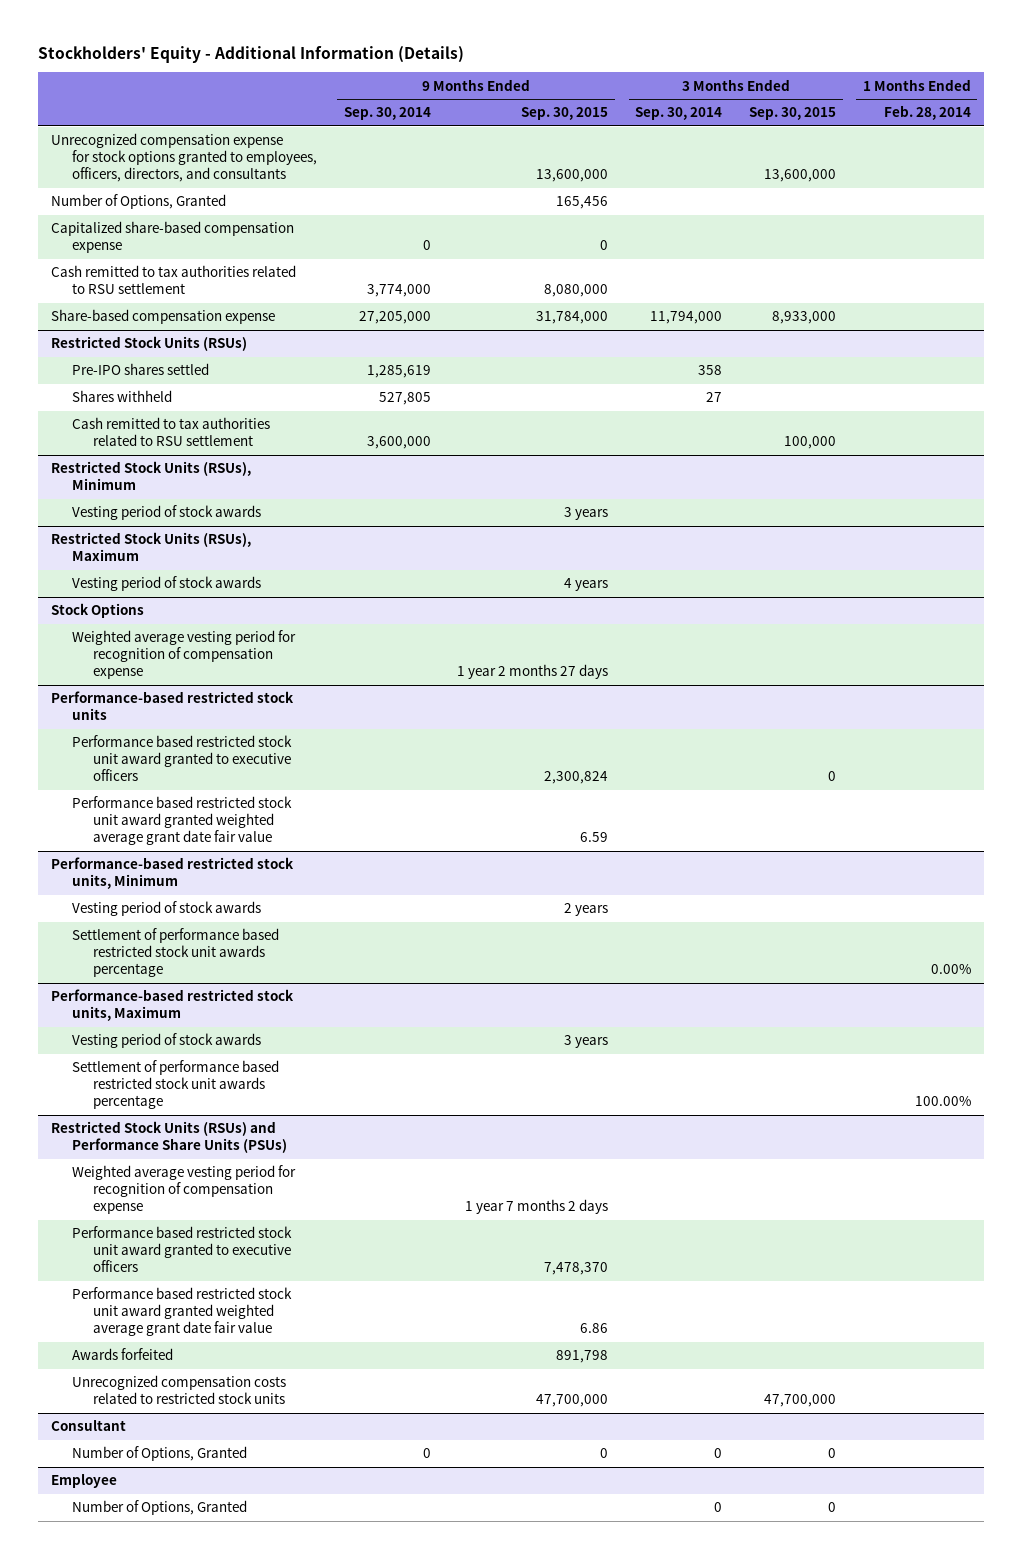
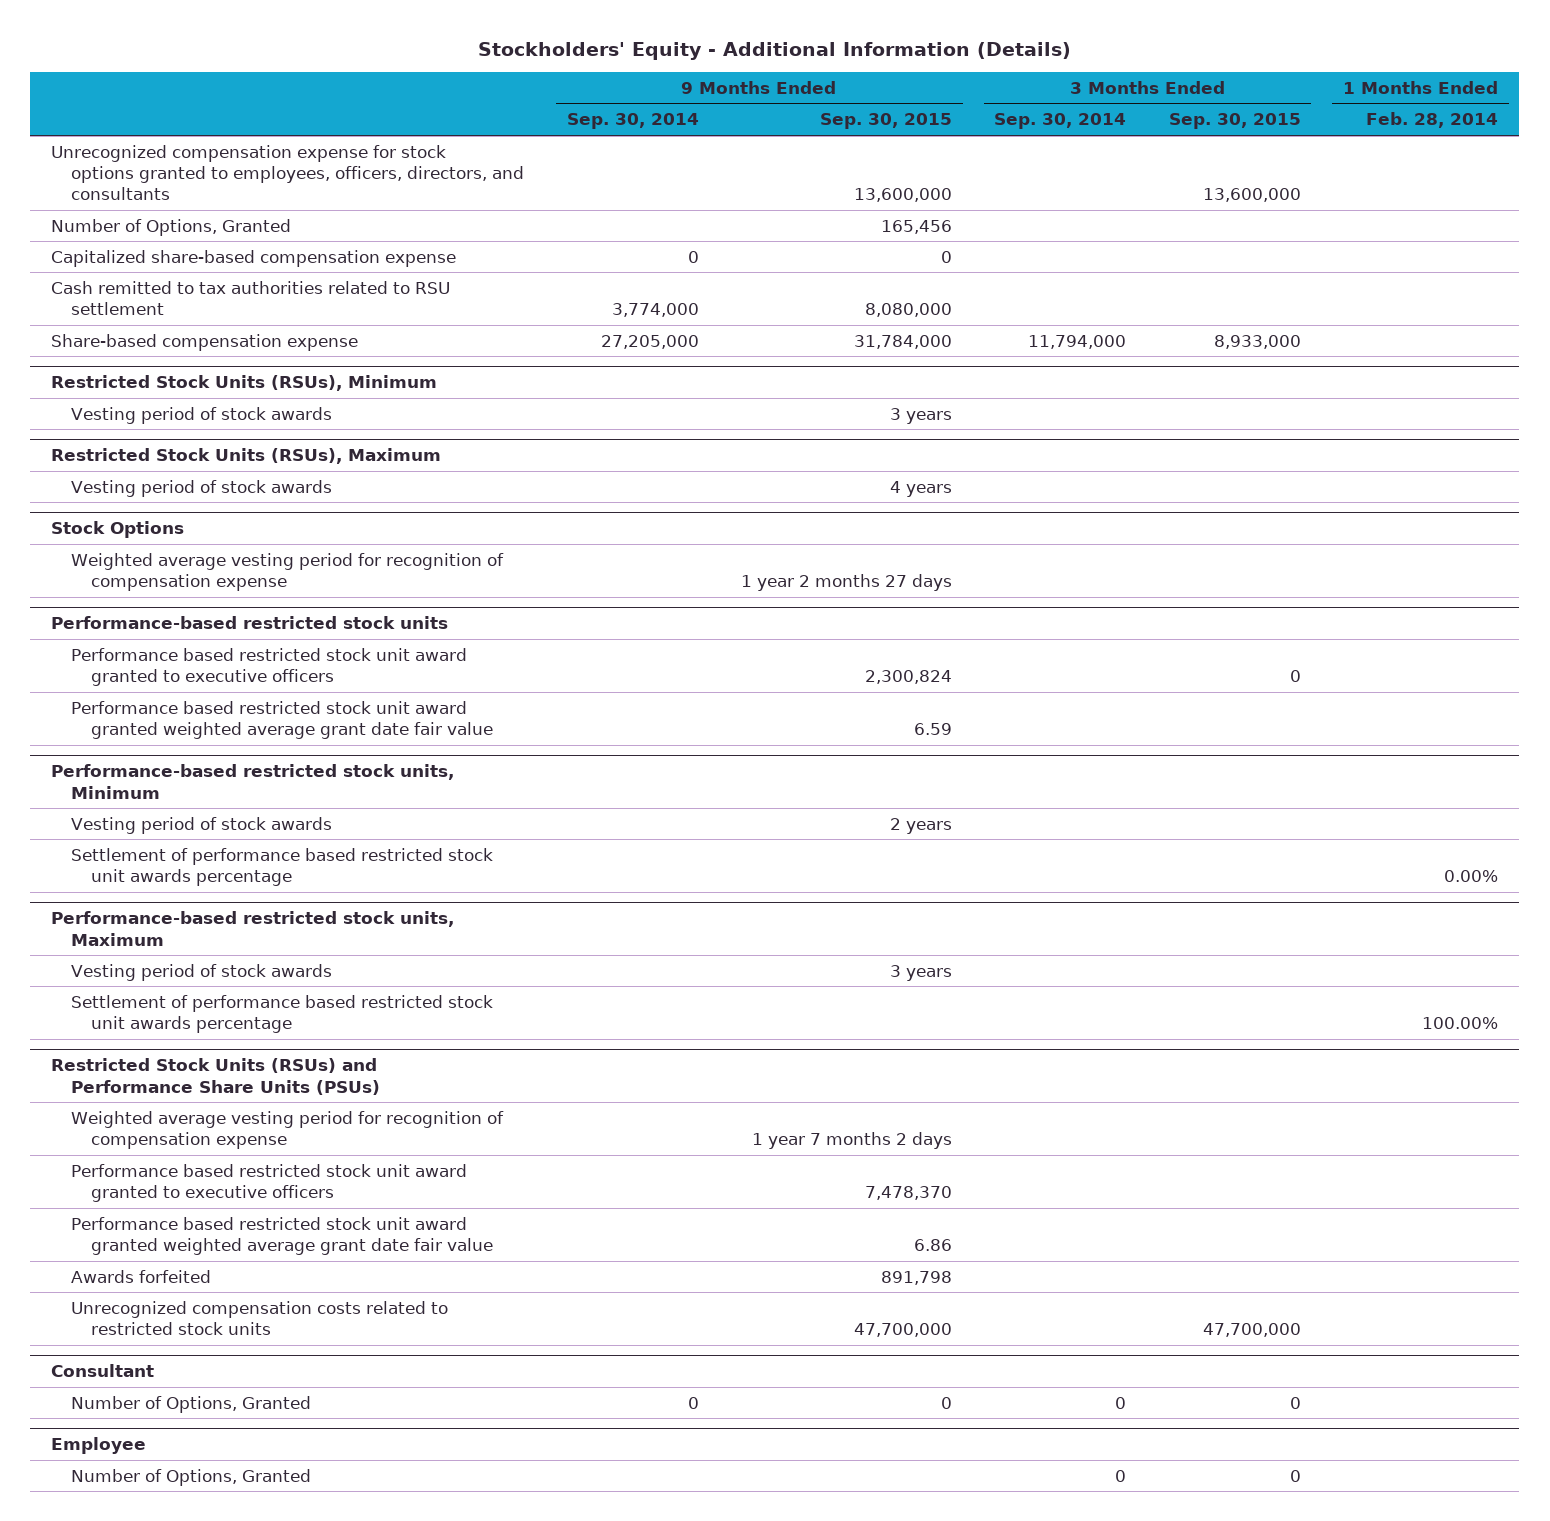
[51,336,248,352] Restricted Stock Units (RSUs) -> none
[71,363,209,376] Pre-IPO shares settled -> none
[71,390,172,403] Shares withheld -> none
[71,417,270,447] Cash remitted to tax authorities related to RSU settlement -> none

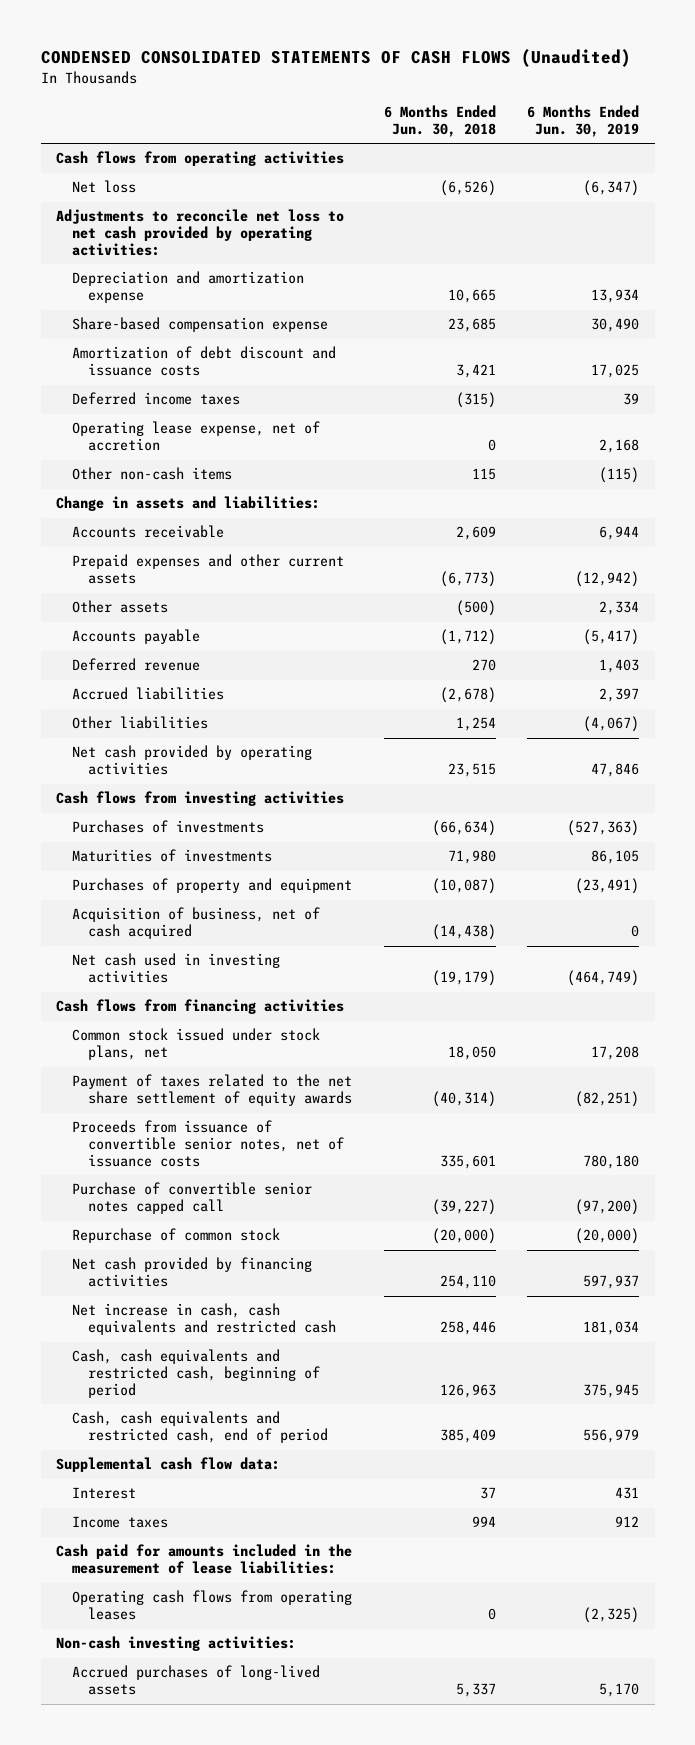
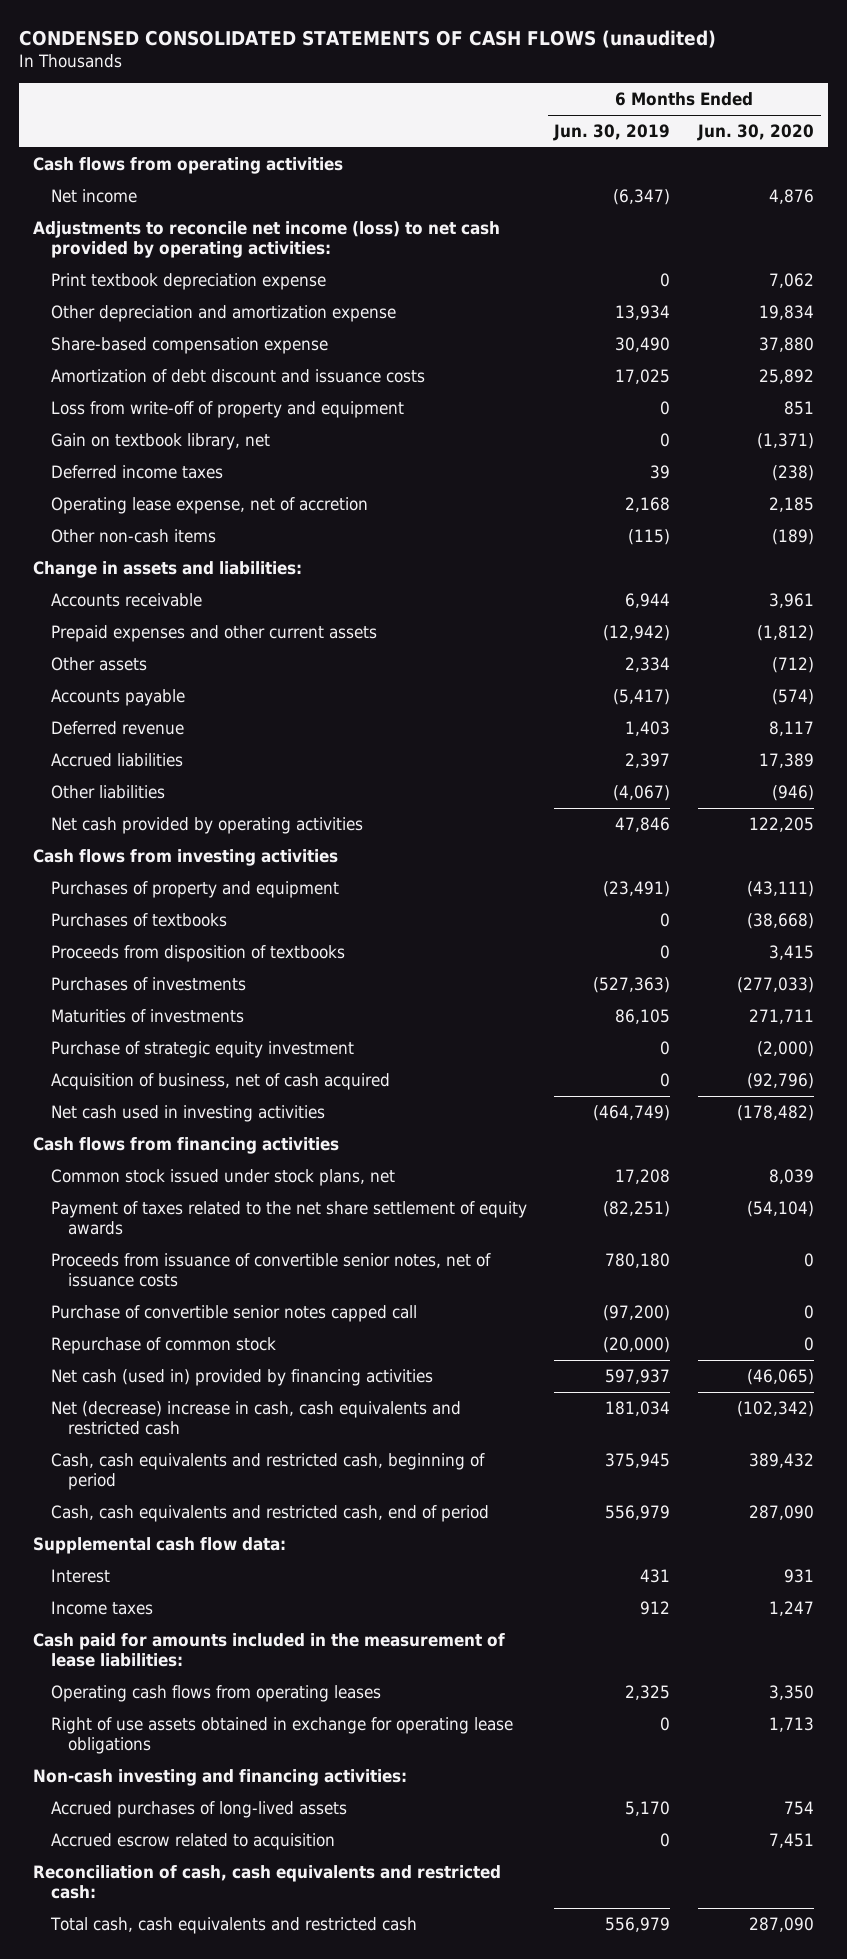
[40,49,631,68] CONDENSED CONSOLIDATED STATEMENTS OF CASH FLOWS (Unaudited) -> [19,29,717,48] CONDENSED CONSOLIDATED STATEMENTS OF CASH FLOWS (unaudited)
[383,104,496,137] 6 Months Ended Jun. 30, 2018 -> none
none -> [697,124,815,142] Jun. 30, 2020
[72,180,137,194] Net loss -> [50,188,137,203] Net income
[56,209,345,257] Adjustments to reconcile net loss to net cash provided by operating activities: -> [33,220,501,259] Adjustments to reconcile net income (loss) to net cash provided by operating activities:
none -> [50,272,326,290] Print textbook depreciation expense
[72,271,305,304] Depreciation and amortization expense -> [50,304,396,322] Other depreciation and amortization expense
none -> [50,400,404,418] Loss from write-off of property and equipment
none -> [50,432,270,450] Gain on textbook library, net
[72,878,353,894] Purchases of property and equipment -> [50,880,339,898] Purchases of property and equipment
none -> [50,912,227,927] Purchases of textbooks
none -> [50,944,345,962] Proceeds from disposition of textbooks
none -> [50,1040,354,1058] Purchase of strategic equity investment
[72,1257,313,1288] Net cash provided by financing activities -> [50,1368,433,1386] Net cash (used in) provided by financing activities
[72,1303,337,1336] Net increase in cash, cash equivalents and restricted cash -> [50,1400,461,1436] Net (decrease) increase in cash, cash equivalents and restricted cash
[583,1607,640,1624] (2,325) -> [625,1684,671,1700] 2,325
none -> [50,1716,513,1755] Right of use assets obtained in exchange for operating lease obligations
[56,1636,297,1652] Non-cash investing activities: -> [33,1768,408,1786] Non-cash investing and financing activities:
none -> [50,1832,335,1850] Accrued escrow related to acquisition
none -> [33,1864,502,1900] Reconciliation of cash, cash equivalents and restricted cash:
none -> [49,1916,417,1934] Total cash, cash equivalents and restricted cash

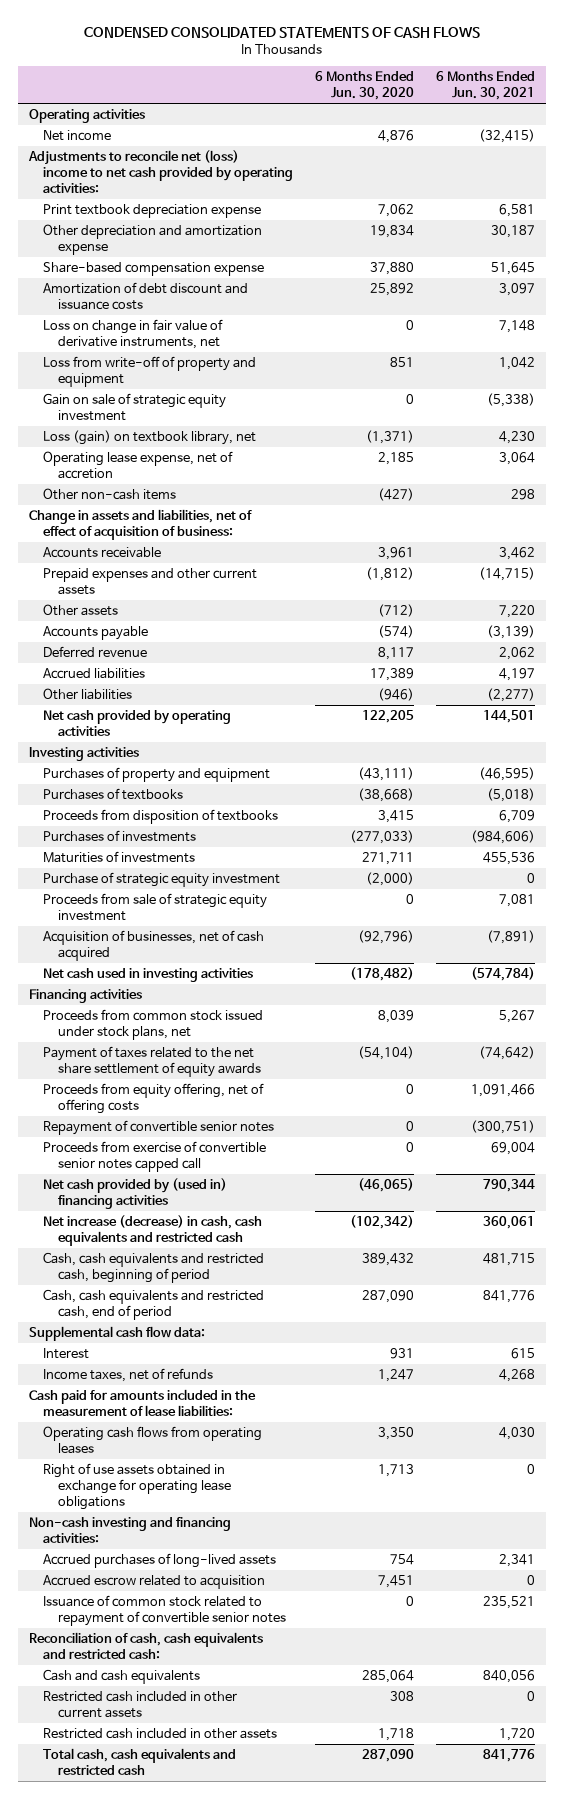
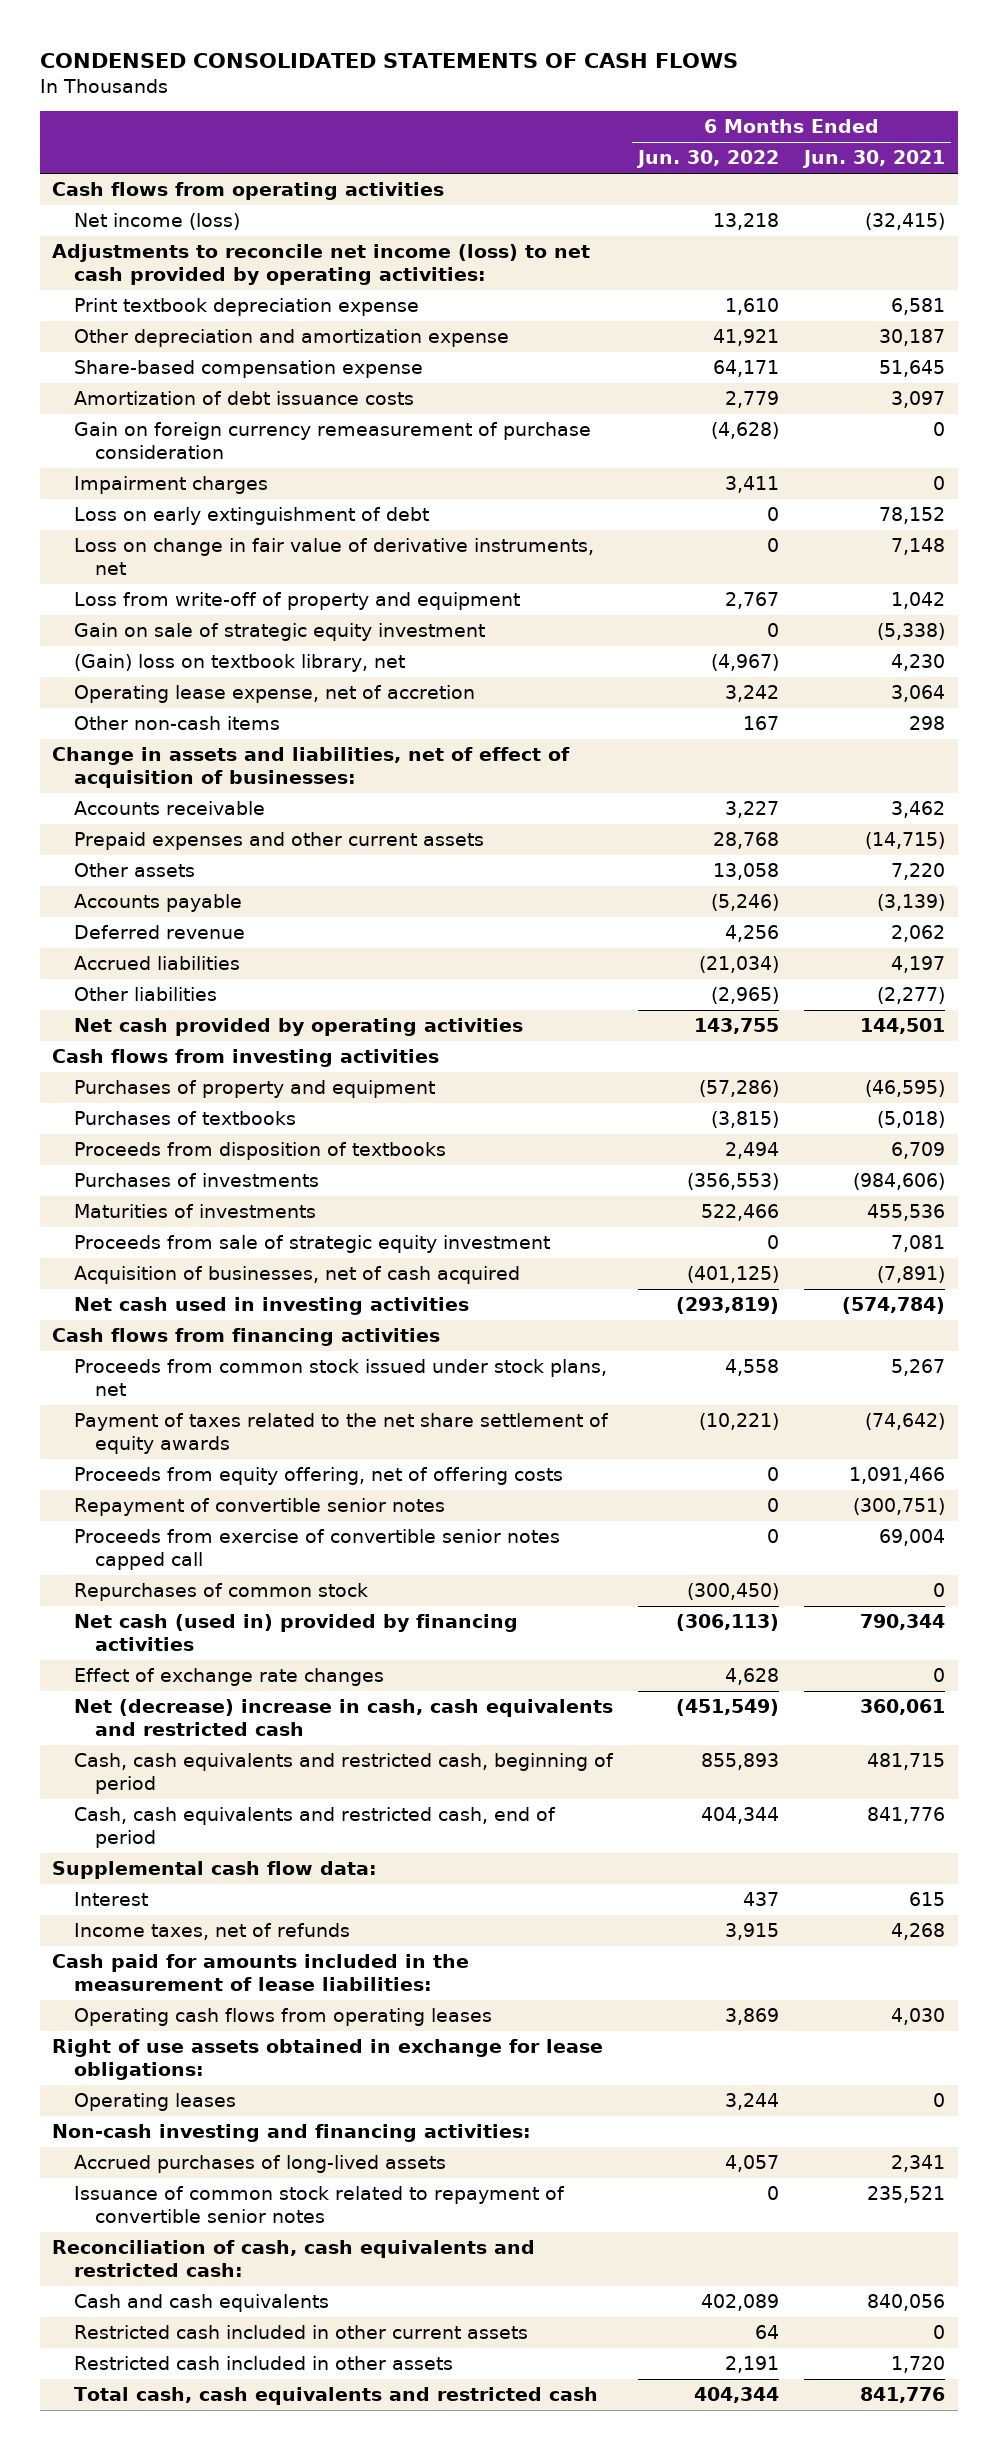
[315,71,415,101] 6 Months Ended Jun. 30, 2020 -> none
none -> [635,150,779,169] Jun. 30, 2022
[28,108,145,123] Operating activities -> [52,182,445,201] Cash flows from operating activities
[43,129,112,141] Net income -> [73,213,240,231] Net income (loss)
[27,149,294,193] Adjustments to reconcile net (loss) income to net cash provided by operating activities: -> [52,244,591,285] Adjustments to reconcile net income (loss) to net cash provided by operating activities:
[43,281,249,310] Amortization of debt discount and issuance costs -> [73,391,414,406] Amortization of debt issuance costs
none -> [73,422,591,459] Gain on foreign currency remeasurement of purchase consideration
none -> [73,476,268,495] Impairment charges
none -> [73,507,429,526] Loss on early extinguishment of debt
[43,429,257,445] Loss (gain) on textbook library, net -> [73,654,405,673] (Gain) loss on textbook library, net
[28,508,252,540] Change in assets and liabilities, net of effect of acquisition of business: -> [52,747,571,788] Change in assets and liabilities, net of effect of acquisition of businesses:
[28,746,139,761] Investing activities -> [52,1049,440,1068] Cash flows from investing activities
[43,871,281,887] Purchase of strategic equity investment -> none
[28,988,142,1003] Financing activities -> [52,1328,441,1347] Cash flows from financing activities
none -> [73,1583,368,1602] Repurchases of common stock
[43,1177,228,1209] Net cash provided by (used in) financing activities -> [73,1614,518,1651] Net cash (used in) provided by financing activities
none -> [73,1668,384,1687] Effect of exchange rate changes
[43,1214,263,1246] Net increase (decrease) in cash, cash equivalents and restricted cash -> [73,1699,613,1736] Net (decrease) increase in cash, cash equivalents and restricted cash
none -> [52,2039,604,2080] Right of use assets obtained in exchange for lease obligations:
[43,1462,231,1510] Right of use assets obtained in exchange for operating lease obligations -> [73,2093,236,2112] Operating leases
[43,1574,266,1589] Accrued escrow related to acquisition -> none

